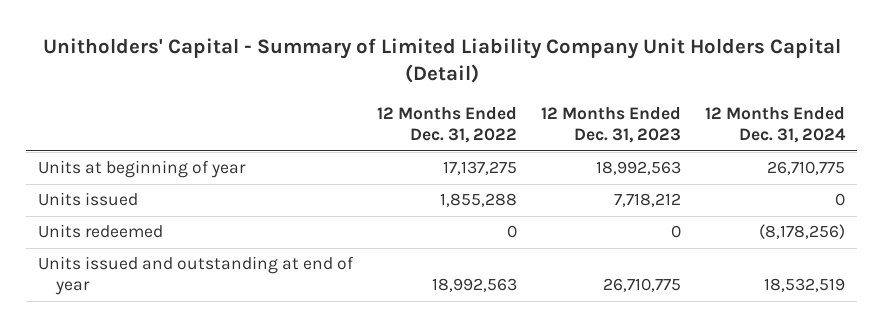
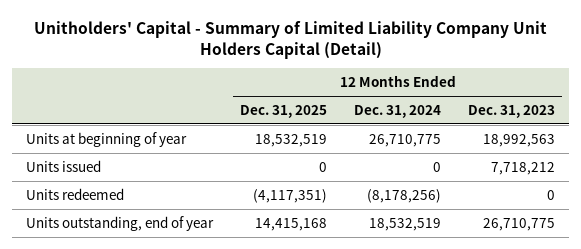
[376,107,517,144] 12 Months Ended Dec. 31, 2022 -> none
none -> [240,104,328,118] Dec. 31, 2025
[37,256,354,296] Units issued and outstanding at end of year -> [25,215,214,231] Units outstanding, end of year

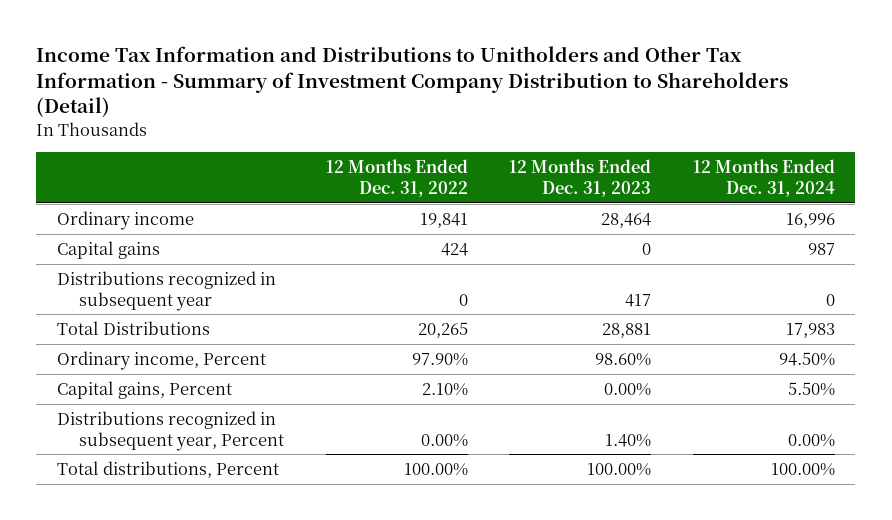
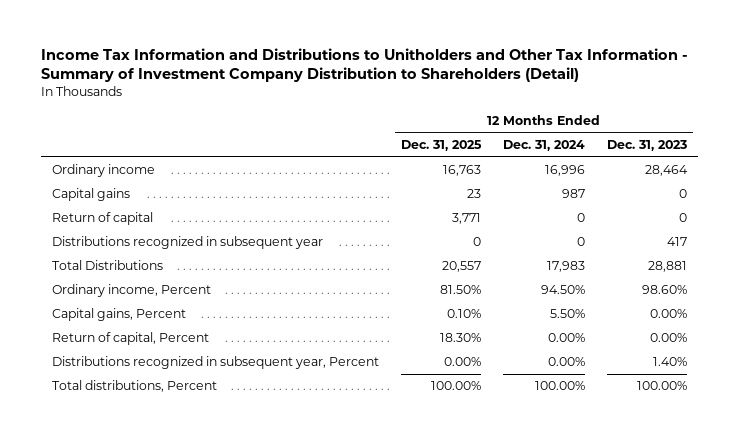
[325,159,468,197] 12 Months Ended Dec. 31, 2022 -> none
none -> [400,140,482,152] Dec. 31, 2025
none -> [51,212,153,226] Return of capital
none -> [51,332,209,346] Return of capital, Percent

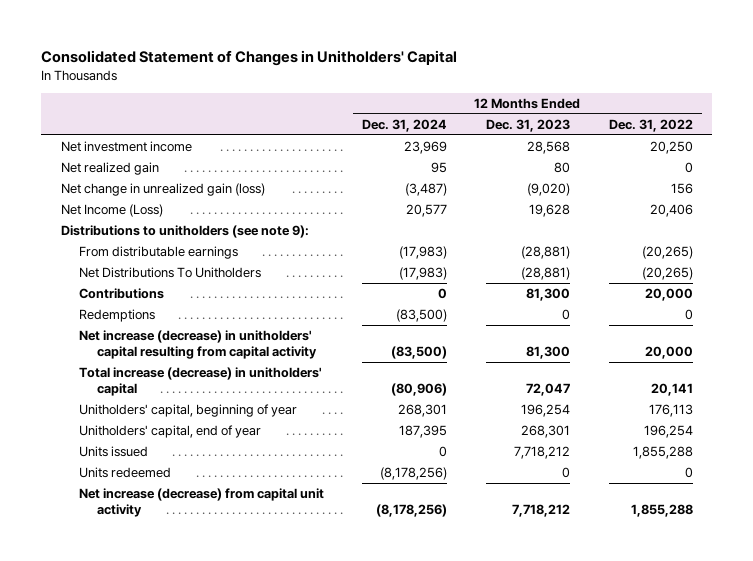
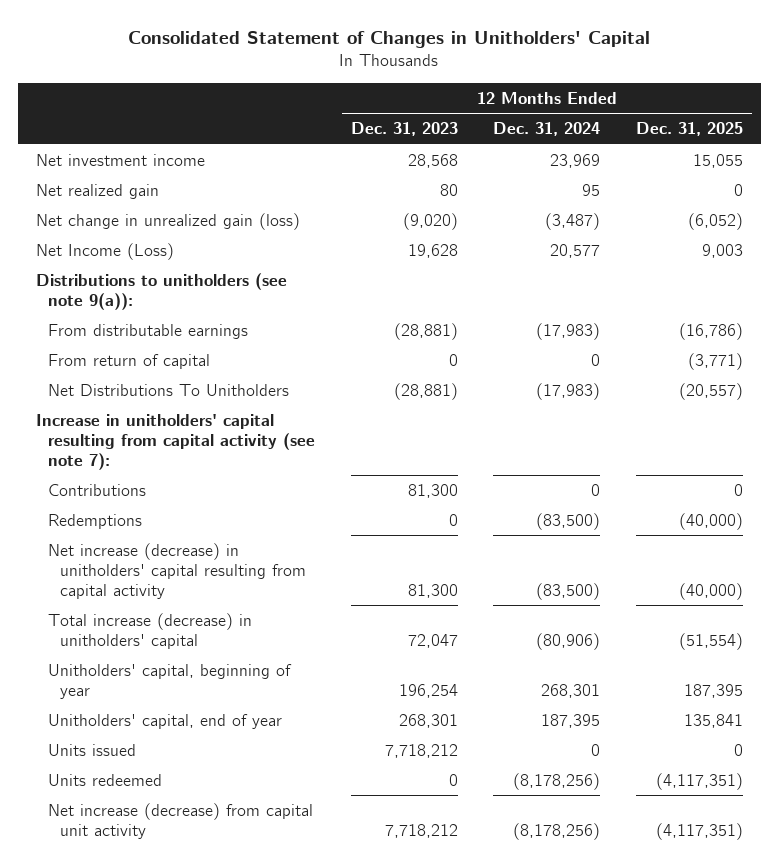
[608,118,693,132] Dec. 31, 2022 -> none
none -> [635,122,743,137] Dec. 31, 2025
[60,225,309,239] Distributions to unitholders (see note 9): -> [36,272,288,310] Distributions to unitholders (see note 9(a)):
none -> [48,353,211,369] From return of capital
none -> [36,413,316,470] Increase in unitholders' capital resulting from capital activity (see note 7):

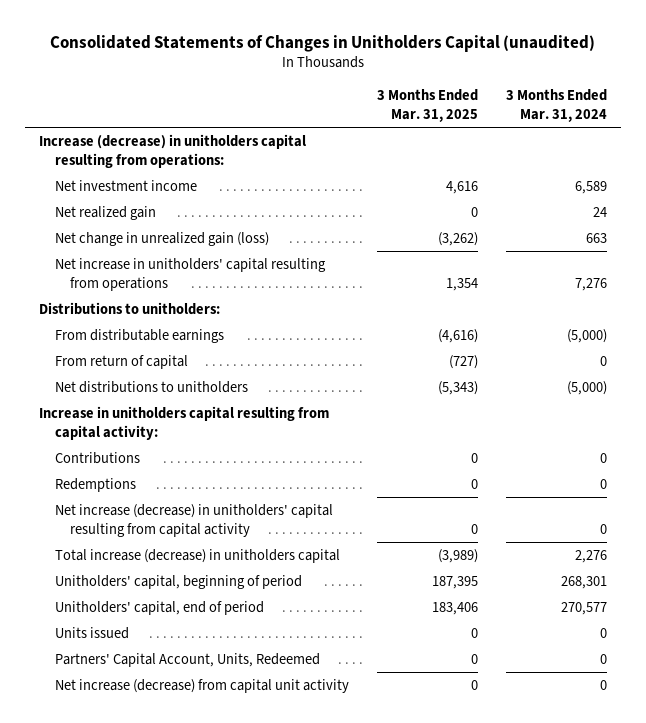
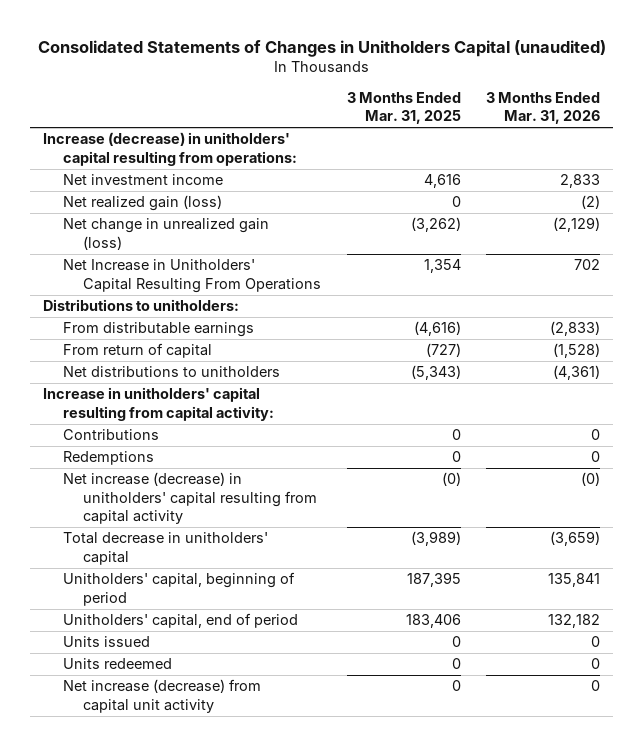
[506,88,608,122] 3 Months Ended Mar. 31, 2024 -> none
none -> [486,92,601,125] 3 Months Ended Mar. 31, 2026
[39,133,307,168] Increase (decrease) in unitholders capital resulting from operations: -> [43,132,298,166] Increase (decrease) in unitholders' capital resulting from operations:
[54,205,156,220] Net realized gain -> [63,195,223,212] Net realized gain (loss)
[54,257,326,291] Net increase in unitholders' capital resulting from operations -> [63,259,322,293] Net Increase in Unitholders' Capital Resulting From Operations
[39,405,330,440] Increase in unitholders capital resulting from capital activity: -> [43,387,275,421] Increase in unitholders' capital resulting from capital activity:
[470,523,478,534] 0 -> [441,472,461,487] (0)
[54,548,340,563] Total increase (decrease) in unitholders capital -> [63,532,269,565] Total decrease in unitholders' capital
[54,652,320,667] Partners' Capital Account, Units, Redeemed -> [63,658,173,670] Units redeemed

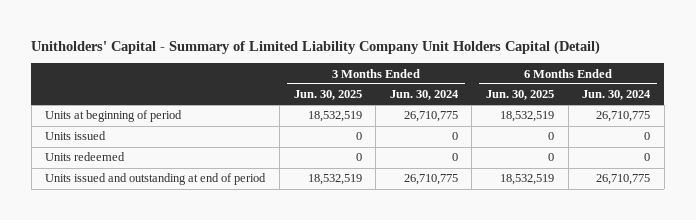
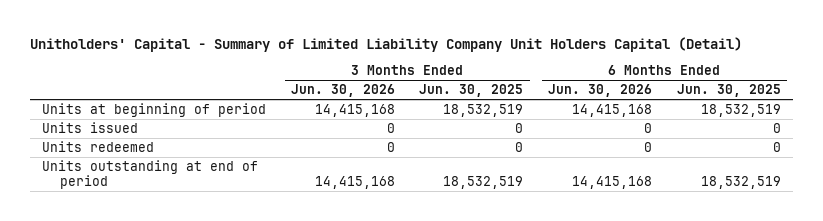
[389,90,459,101] Jun. 30, 2024 -> none
[582,90,652,101] Jun. 30, 2024 -> none
none -> [290,84,395,98] Jun. 30, 2026
none -> [548,84,653,98] Jun. 30, 2026
[45,173,267,186] Units issued and outstanding at end of period -> [42,160,259,189] Units outstanding at end of period

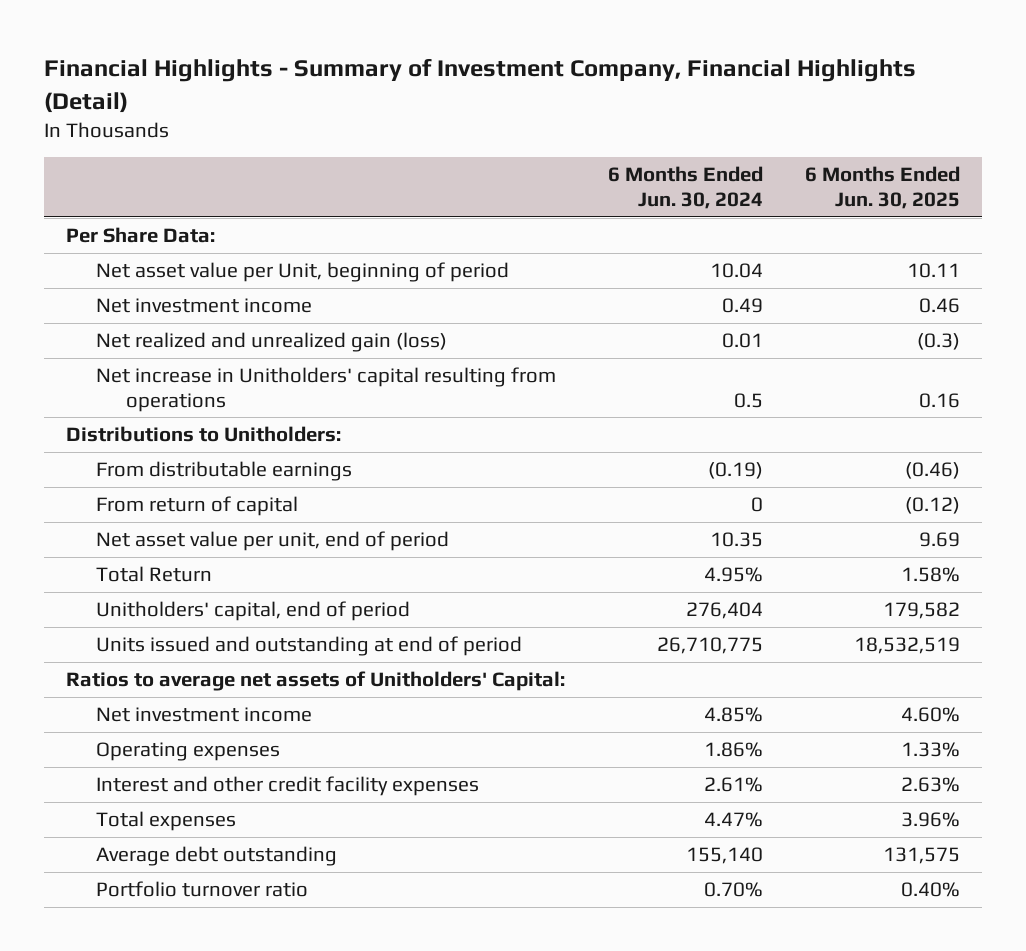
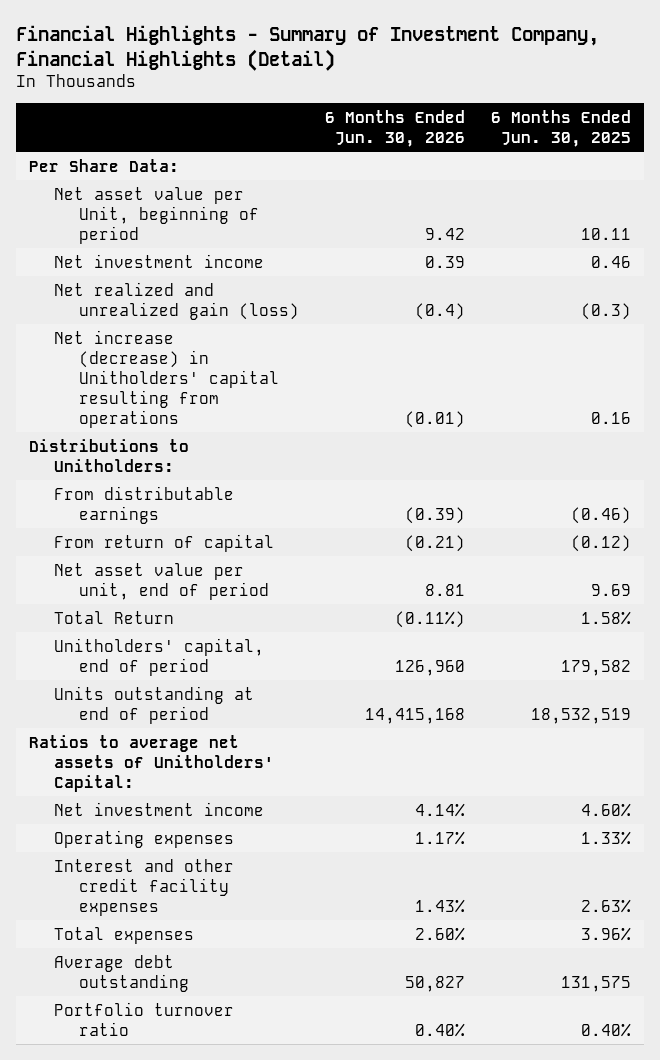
[607,166,763,209] 6 Months Ended Jun. 30, 2024 -> none
none -> [325,109,466,147] 6 Months Ended Jun. 30, 2026
[95,367,556,412] Net increase in Unitholders' capital resulting from operations -> [54,329,280,428] Net increase (decrease) in Unitholders' capital resulting from operations
[95,636,522,657] Units issued and outstanding at end of period -> [54,685,255,724] Units outstanding at end of period

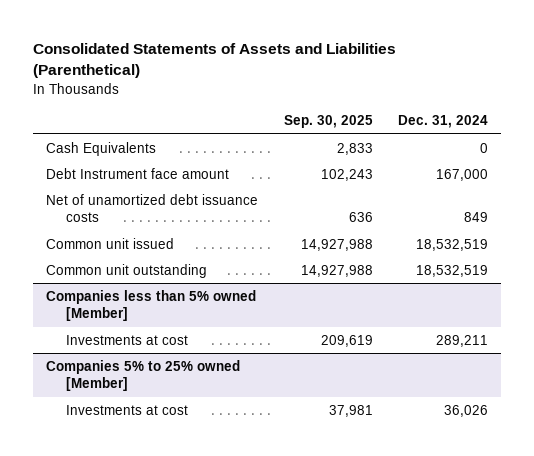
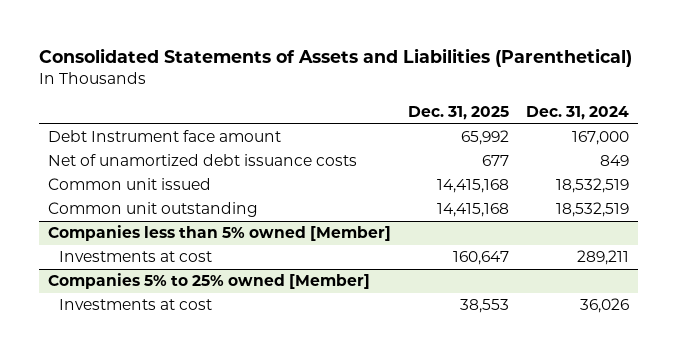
[283,115,373,129] Sep. 30, 2025 -> none
none -> [408,106,510,121] Dec. 31, 2025
[46,141,157,156] Cash Equivalents -> none

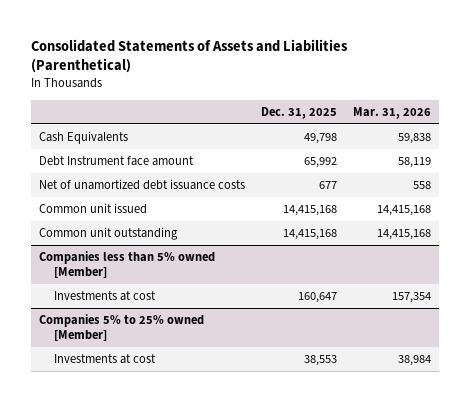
[526,106,630,121] Dec. 31, 2024 -> none
none -> [353,106,432,119] Mar. 31, 2026
none -> [39,131,129,145] Cash Equivalents

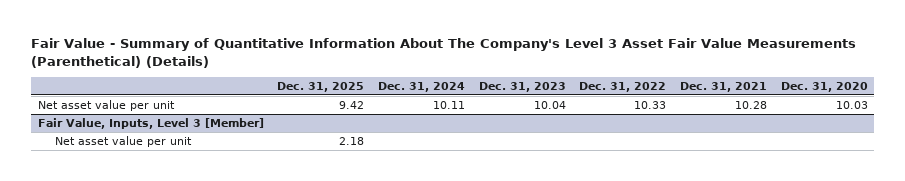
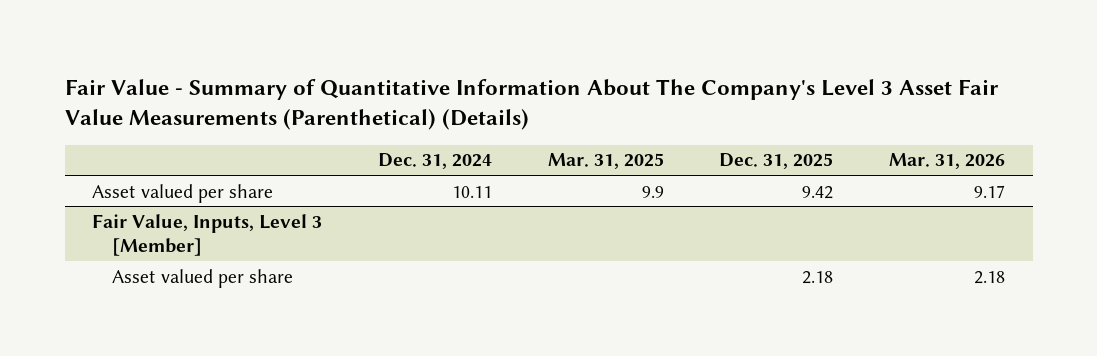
[478,82,566,93] Dec. 31, 2023 -> none
[579,82,667,93] Dec. 31, 2022 -> none
[679,82,767,93] Dec. 31, 2021 -> none
[780,82,868,93] Dec. 31, 2020 -> none
none -> [547,153,664,170] Mar. 31, 2025
none -> [888,153,1005,170] Mar. 31, 2026
[37,100,175,112] Net asset value per unit -> [92,183,274,203] Asset valued per share
[55,136,193,148] Net asset value per unit -> [111,268,293,288] Asset valued per share

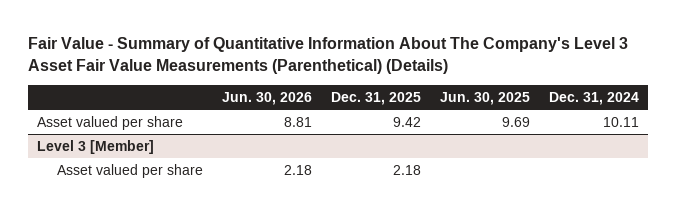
[547,153,664,170] Mar. 31, 2025 -> none
[888,153,1005,170] Mar. 31, 2026 -> none
none -> [222,92,313,106] Jun. 30, 2026
none -> [439,92,530,106] Jun. 30, 2025
[92,213,323,256] Fair Value, Inputs, Level 3 [Member] -> [36,139,154,154] Level 3 [Member]

